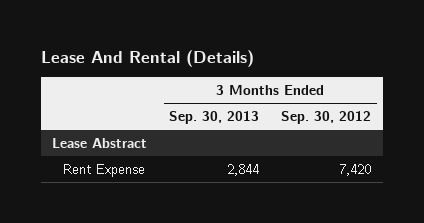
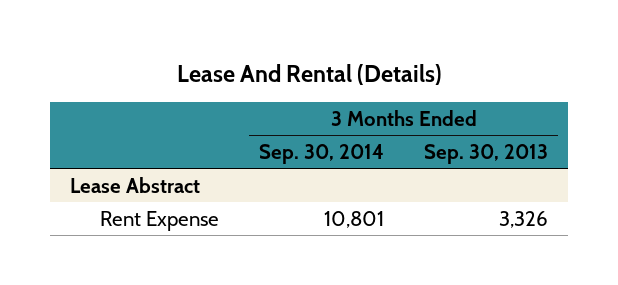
[281,111,372,125] Sep. 30, 2012 -> none
none -> [259,143,385,164] Sep. 30, 2014
[227,163,260,176] 2,844 -> [499,210,549,228] 3,326

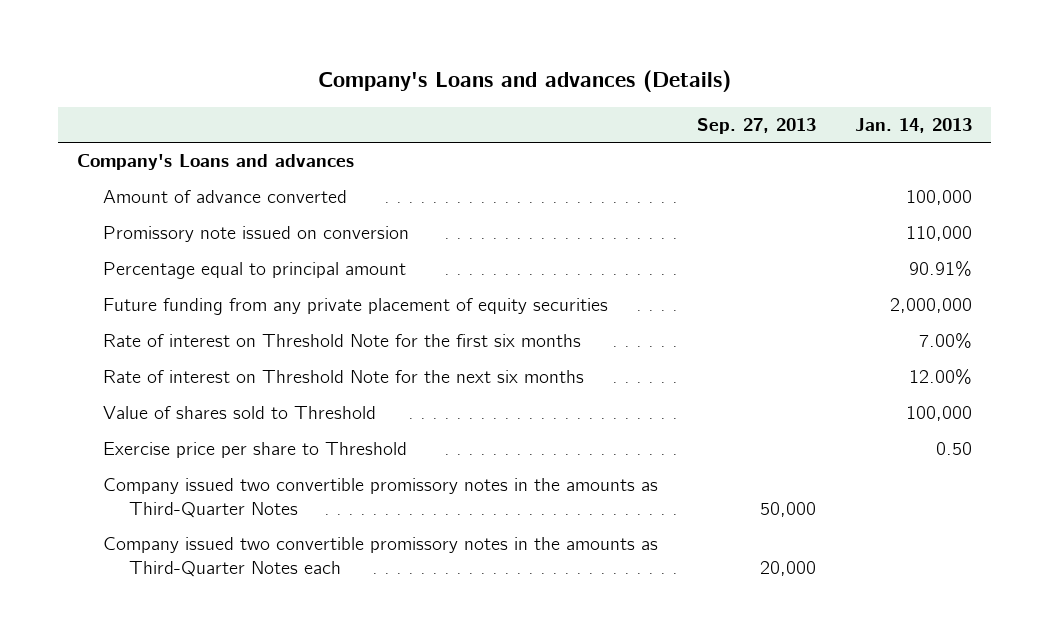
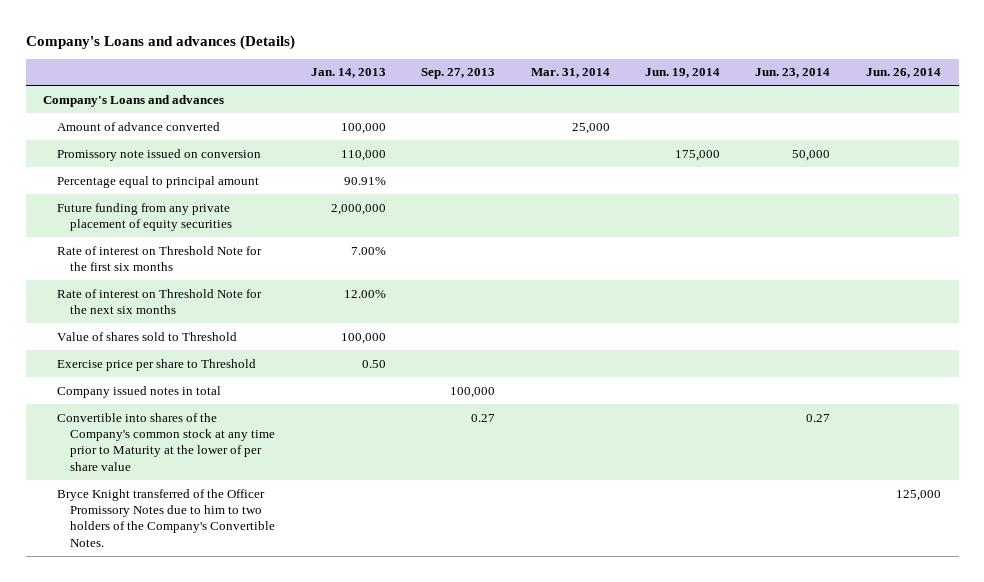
none -> [530,68,610,79] Mar. 31, 2014
none -> [644,68,720,79] Jun. 19, 2014
none -> [755,68,831,79] Jun. 23, 2014
none -> [865,68,941,79] Jun. 26, 2014
[103,478,659,518] Company issued two convertible promissory notes in the amounts as Third-Quarter Notes -> none
[103,537,659,577] Company issued two convertible promissory notes in the amounts as Third-Quarter Notes each -> none
none -> [56,385,221,398] Company issued notes in total
none -> [56,412,276,471] Convertible into shares of the Company's common stock at any time prior to Maturity at the lower of per share value
none -> [56,488,276,547] Bryce Knight transferred of the Officer Promissory Notes due to him to two holders of the Company's Convertible Notes.

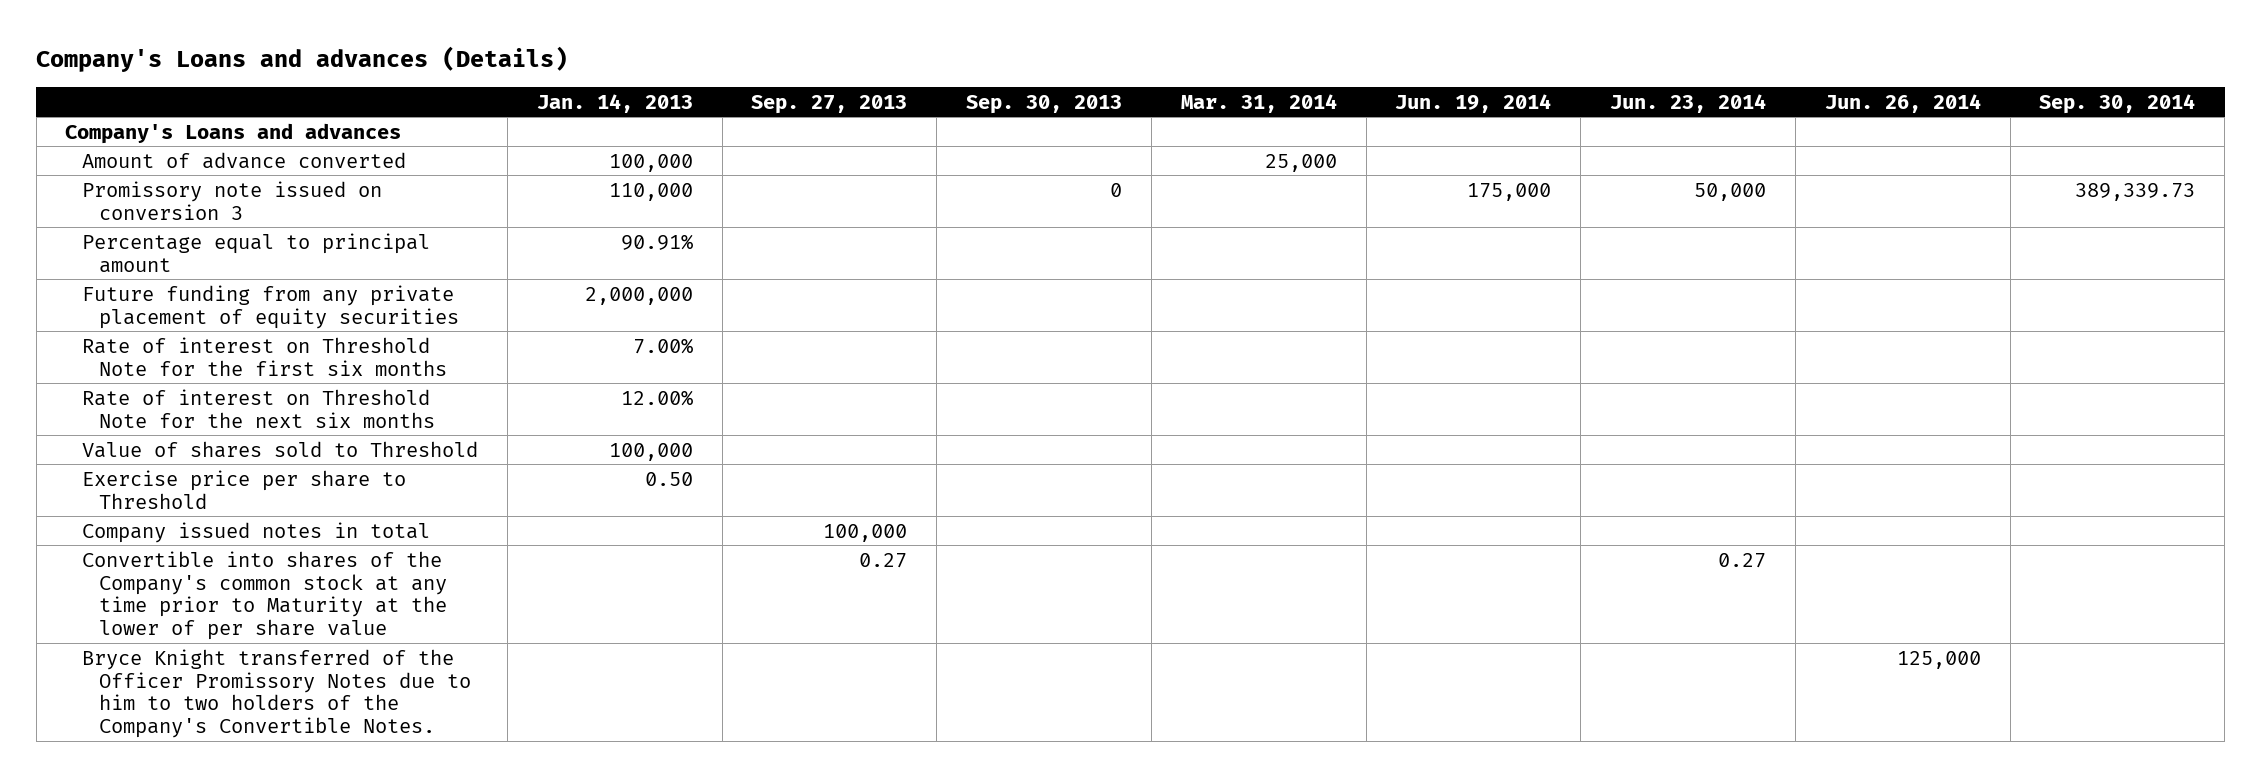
none -> [966,94,1123,114] Sep. 30, 2013
none -> [2039,93,2196,114] Sep. 30, 2014
[56,148,261,161] Promissory note issued on conversion -> [82,180,383,220] Promissory note issued on conversion 3

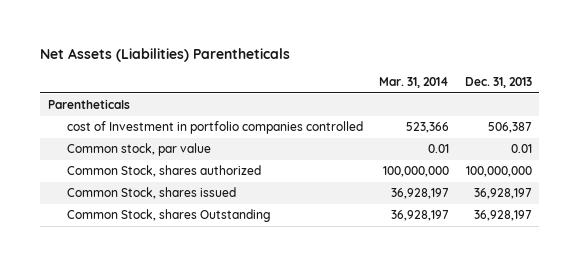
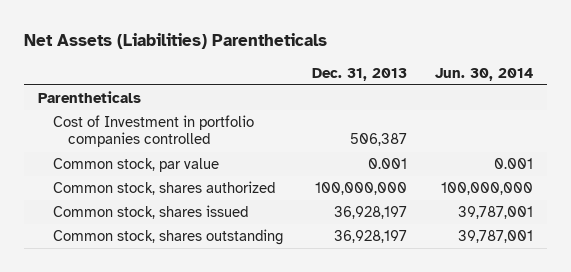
[378,77,449,89] Mar. 31, 2014 -> none
none -> [435,67,534,81] Jun. 30, 2014
[66,121,363,135] cost of Investment in portfolio companies controlled -> [53,115,255,148] Cost of Investment in portfolio companies controlled
[510,144,532,154] 0.01 -> [367,158,407,170] 0.001
[66,165,261,178] Common Stock, shares authorized -> [53,181,276,196] Common stock, shares authorized
[66,187,236,200] Common Stock, shares issued -> [53,205,249,220] Common stock, shares issued
[66,209,271,223] Common Stock, shares Outstanding -> [53,229,284,246] Common stock, shares outstanding

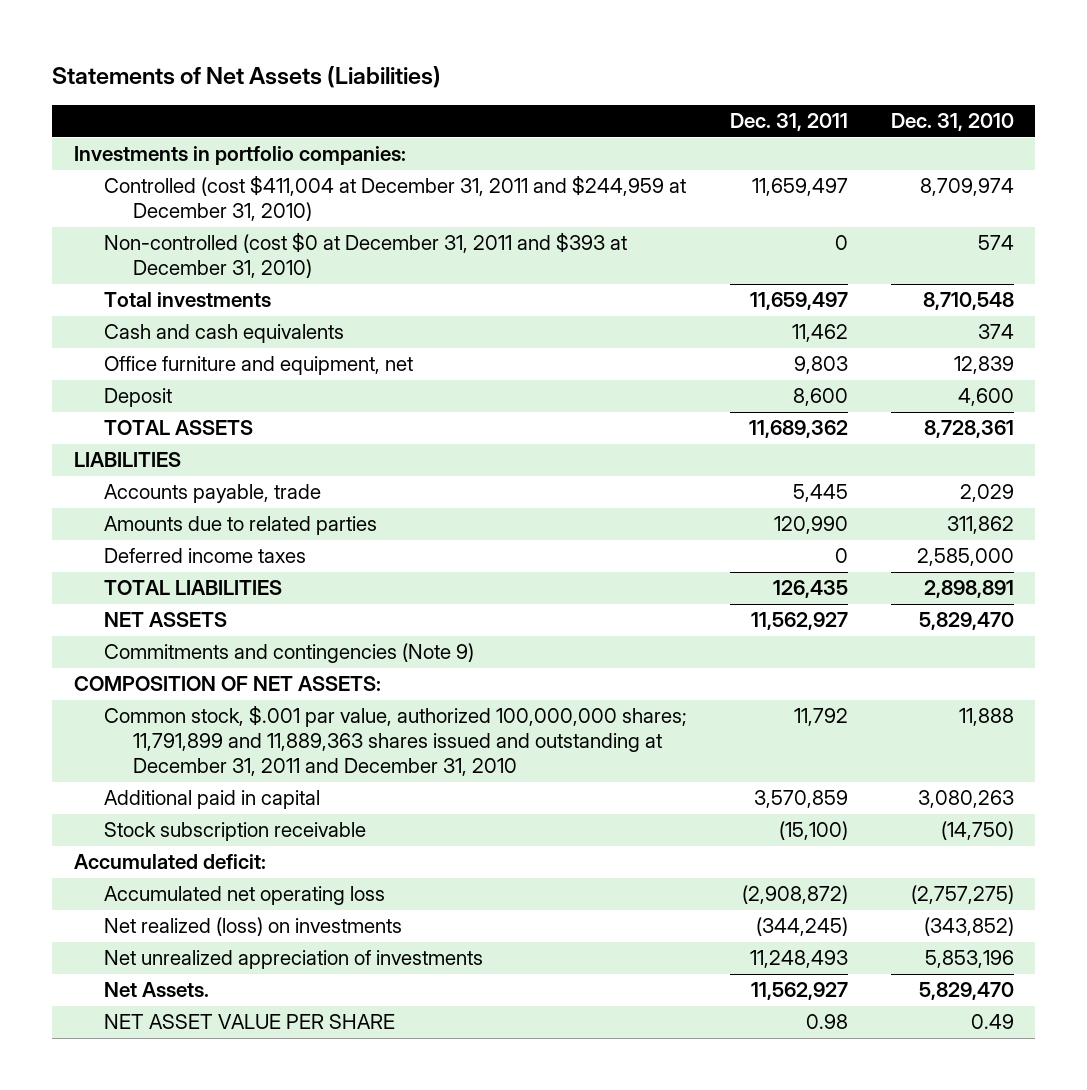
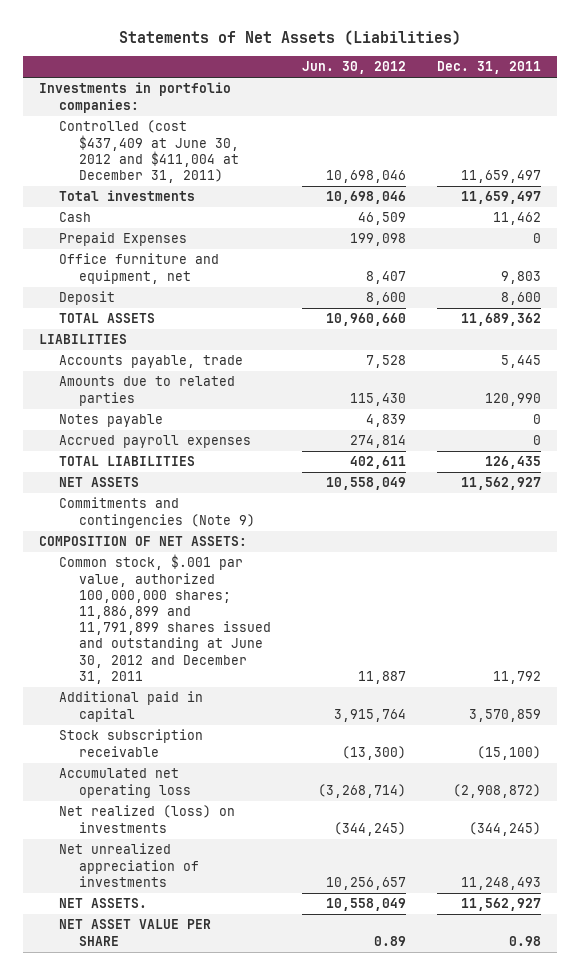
[890,113,1014,132] Dec. 31, 2010 -> none
none -> [302,61,407,75] Jun. 30, 2012
[103,232,627,279] Non-controlled (cost $0 at December 31, 2011 and $393 at December 31, 2010) -> none
[103,175,686,222] Controlled (cost $411,004 at December 31, 2011 and $244,959 at December 31, 2010) -> [59,120,240,183] Controlled (cost $437,409 at June 30, 2012 and $411,004 at December 31, 2011)
[103,324,344,344] Cash and cash equivalents -> [59,212,92,223] Cash
none -> [59,232,188,247] Prepaid Expenses
[103,548,306,564] Deferred income taxes -> none
none -> [59,414,164,428] Notes payable
none -> [59,435,252,449] Accrued payroll expenses
[103,705,687,777] Common stock, $.001 par value, authorized 100,000,000 shares; 11,791,899 and 11,889,363 shares issued and outstanding at December 31, 2011 and December 31, 2010 -> [59,554,272,684] Common stock, $.001 par value, authorized 100,000,000 shares; 11,886,899 and 11,791,899 shares issued and outstanding at June 30, 2012 and December 31, 2011
[73,854,266,870] Accumulated deficit: -> none
[103,982,209,998] Net Assets. -> [59,898,148,909] NET ASSETS.

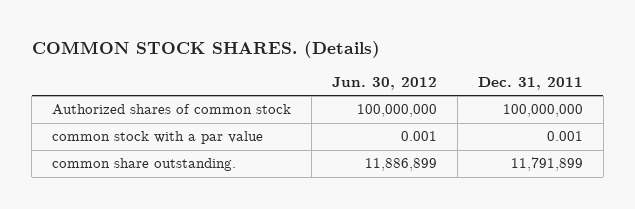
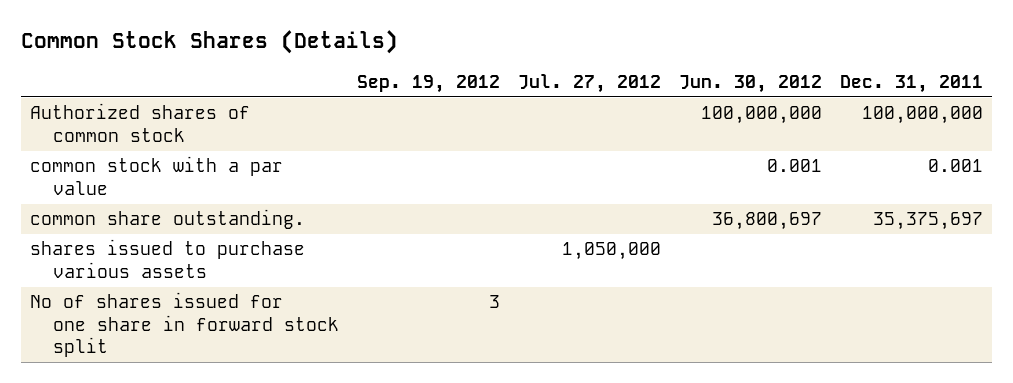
[31,41,380,59] COMMON STOCK SHARES. (Details) -> [20,30,398,55] Common Stock Shares (Details)
none -> [356,74,500,93] Sep. 19, 2012
none -> [517,73,661,93] Jul. 27, 2012
[365,158,438,172] 11,886,899 -> [712,212,823,231] 36,800,697
[510,157,583,172] 11,791,899 -> [873,212,984,231] 35,375,697
none -> [29,239,305,278] shares issued to purchase various assets
none -> [29,292,339,358] No of shares issued for one share in forward stock split

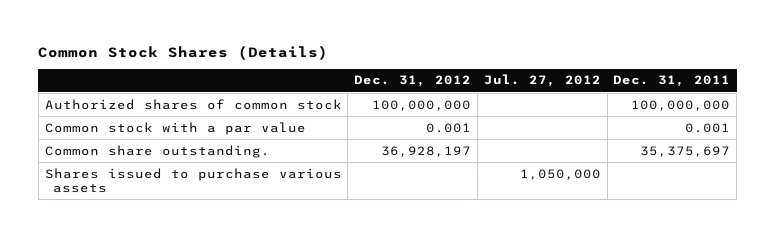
[356,74,500,93] Sep. 19, 2012 -> none
[679,74,823,93] Jun. 30, 2012 -> none
none -> [354,75,472,88] Dec. 31, 2012
[29,292,339,358] No of shares issued for one share in forward stock split -> none
[29,156,283,195] common stock with a par value -> [44,121,306,135] Common stock with a par value
[29,209,305,230] common share outstanding. -> [44,144,270,158] Common share outstanding.
[29,239,305,278] shares issued to purchase various assets -> [44,167,342,194] Shares issued to purchase various assets

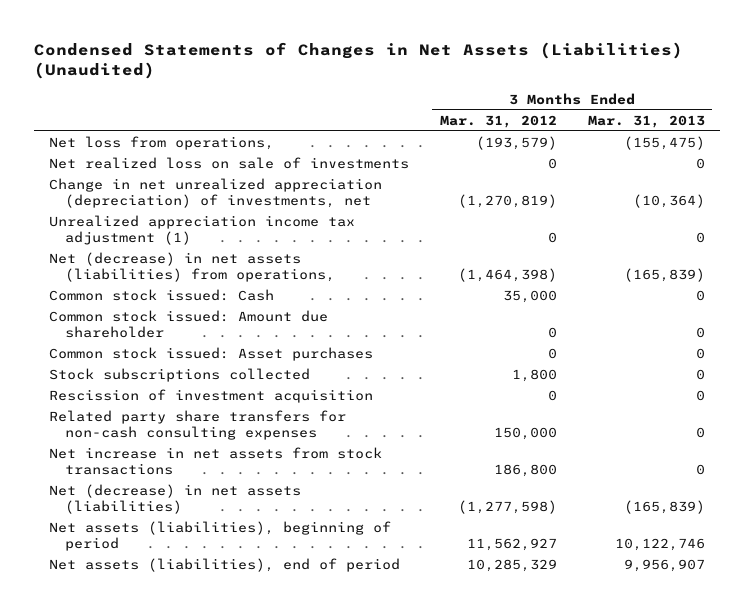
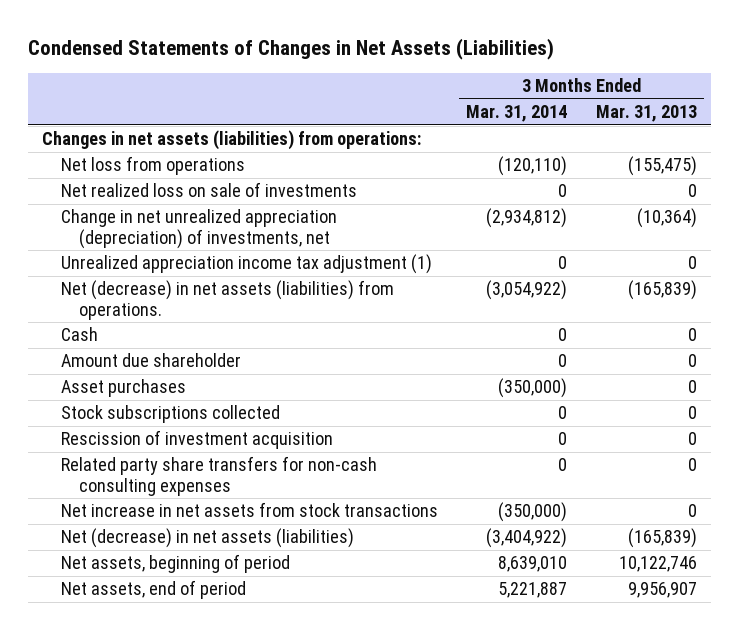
[34,41,684,80] Condensed Statements of Changes in Net Assets (Liabilities) (Unaudited) -> [27,38,554,61] Condensed Statements of Changes in Net Assets (Liabilities)
[440,114,558,128] Mar. 31, 2012 -> none
none -> [466,105,568,123] Mar. 31, 2014
none -> [41,130,421,151] Changes in net assets (liabilities) from operations:
[49,136,275,151] Net loss from operations, -> [60,156,245,176] Net loss from operations
[49,347,374,362] Common stock issued: Asset purchases -> none
[49,252,335,283] Net (decrease) in net assets (liabilities) from operations, -> [60,280,394,320] Net (decrease) in net assets (liabilities) from operations.
[49,289,275,302] Common stock issued: Cash -> [60,327,98,342] Cash
[49,310,329,339] Common stock issued: Amount due shareholder -> [60,353,241,368] Amount due shareholder
none -> [60,379,186,398] Asset purchases
[49,521,392,552] Net assets (liabilities), beginning of period -> [60,554,290,574] Net assets, beginning of period
[49,558,401,573] Net assets (liabilities), end of period -> [60,580,246,600] Net assets, end of period

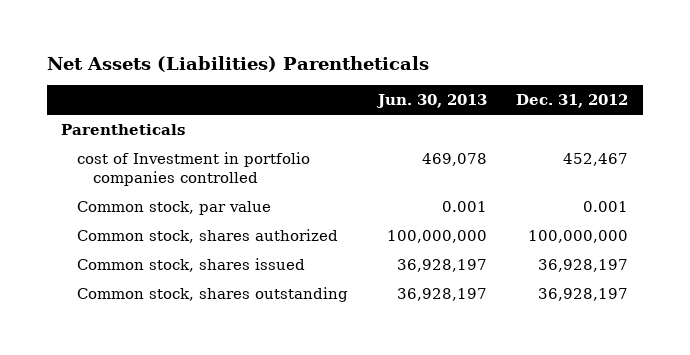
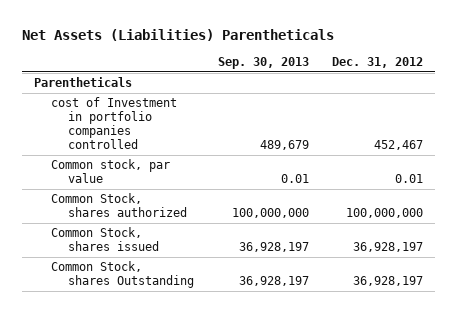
[375,94,487,109] Jun. 30, 2013 -> none
none -> [217,57,309,70] Sep. 30, 2013
[583,201,629,213] 0.001 -> [394,174,423,184] 0.01
[77,229,339,244] Common stock, shares authorized -> [51,193,188,218] Common Stock, shares authorized
[77,258,306,273] Common stock, shares issued -> [51,227,160,252] Common Stock, shares issued
[77,287,349,303] Common stock, shares outstanding -> [51,261,195,289] Common Stock, shares Outstanding

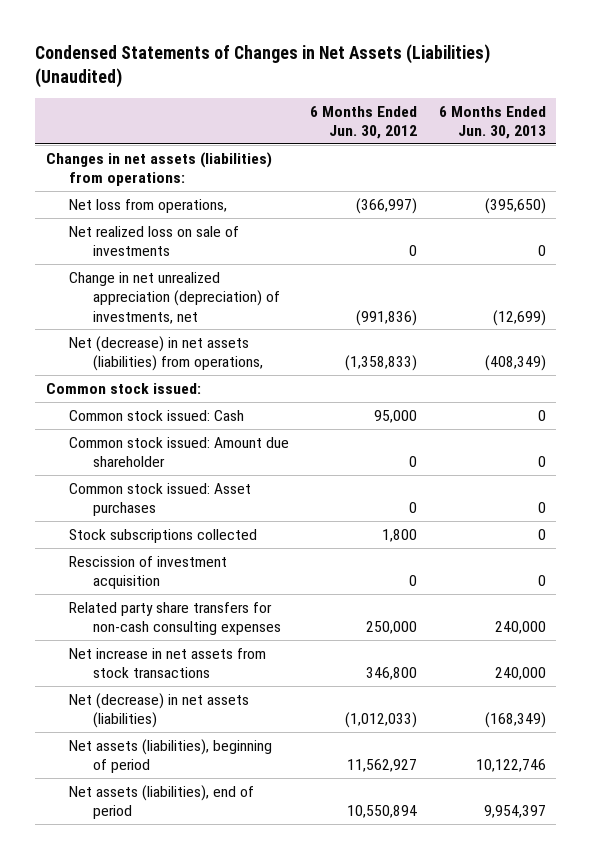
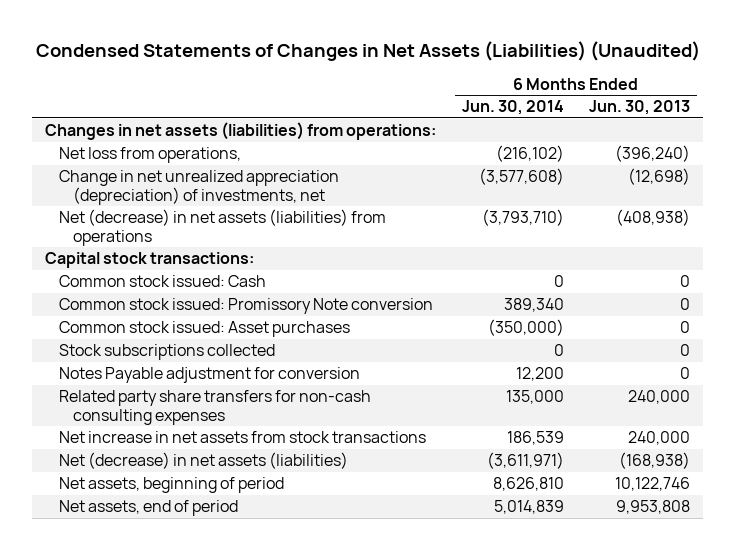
[310,105,418,139] 6 Months Ended Jun. 30, 2012 -> none
none -> [461,100,564,116] Jun. 30, 2014
[69,225,240,257] Net realized loss on sale of investments -> none
[45,382,201,394] Common stock issued: -> none
[484,197,546,214] (395,650) -> [615,145,691,163] (396,240)
[492,309,546,326] (12,699) -> [628,168,691,186] (12,698)
[69,335,263,372] Net (decrease) in net assets (liabilities) from operations, -> [59,209,387,246] Net (decrease) in net assets (liabilities) from operations
[484,355,546,372] (408,349) -> [616,209,691,227] (408,938)
none -> [44,252,254,269] Capital stock transactions:
[69,436,290,468] Common stock issued: Amount due shareholder -> none
none -> [59,298,434,315] Common stock issued: Promissory Note conversion
[69,555,228,590] Rescission of investment acquisition -> none
none -> [59,367,361,384] Notes Payable adjustment for conversion
[484,712,546,729] (168,349) -> [619,452,691,470] (168,938)
[69,738,273,774] Net assets (liabilities), beginning of period -> [59,477,285,494] Net assets, beginning of period
[69,784,255,820] Net assets (liabilities), end of period -> [59,500,239,517] Net assets, end of period
[483,805,546,819] 9,954,397 -> [616,500,691,515] 9,953,808

